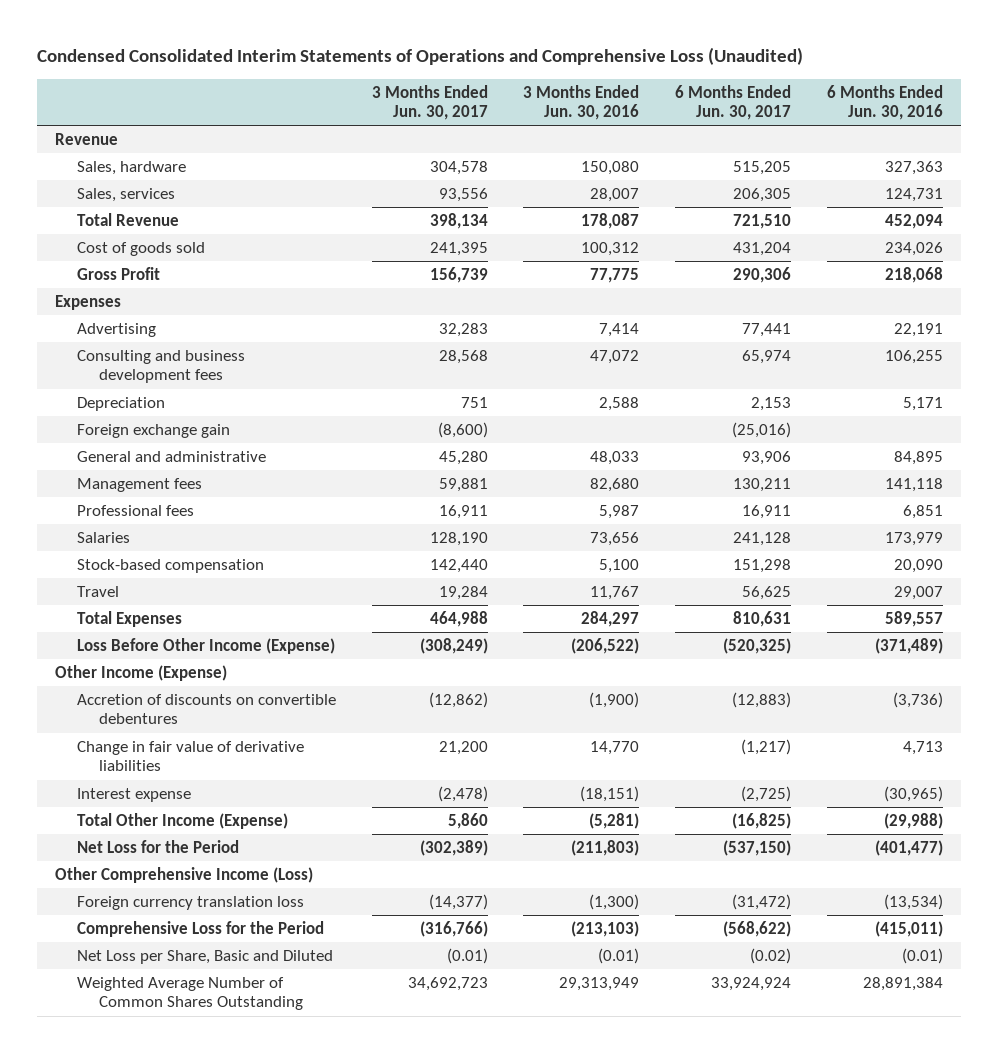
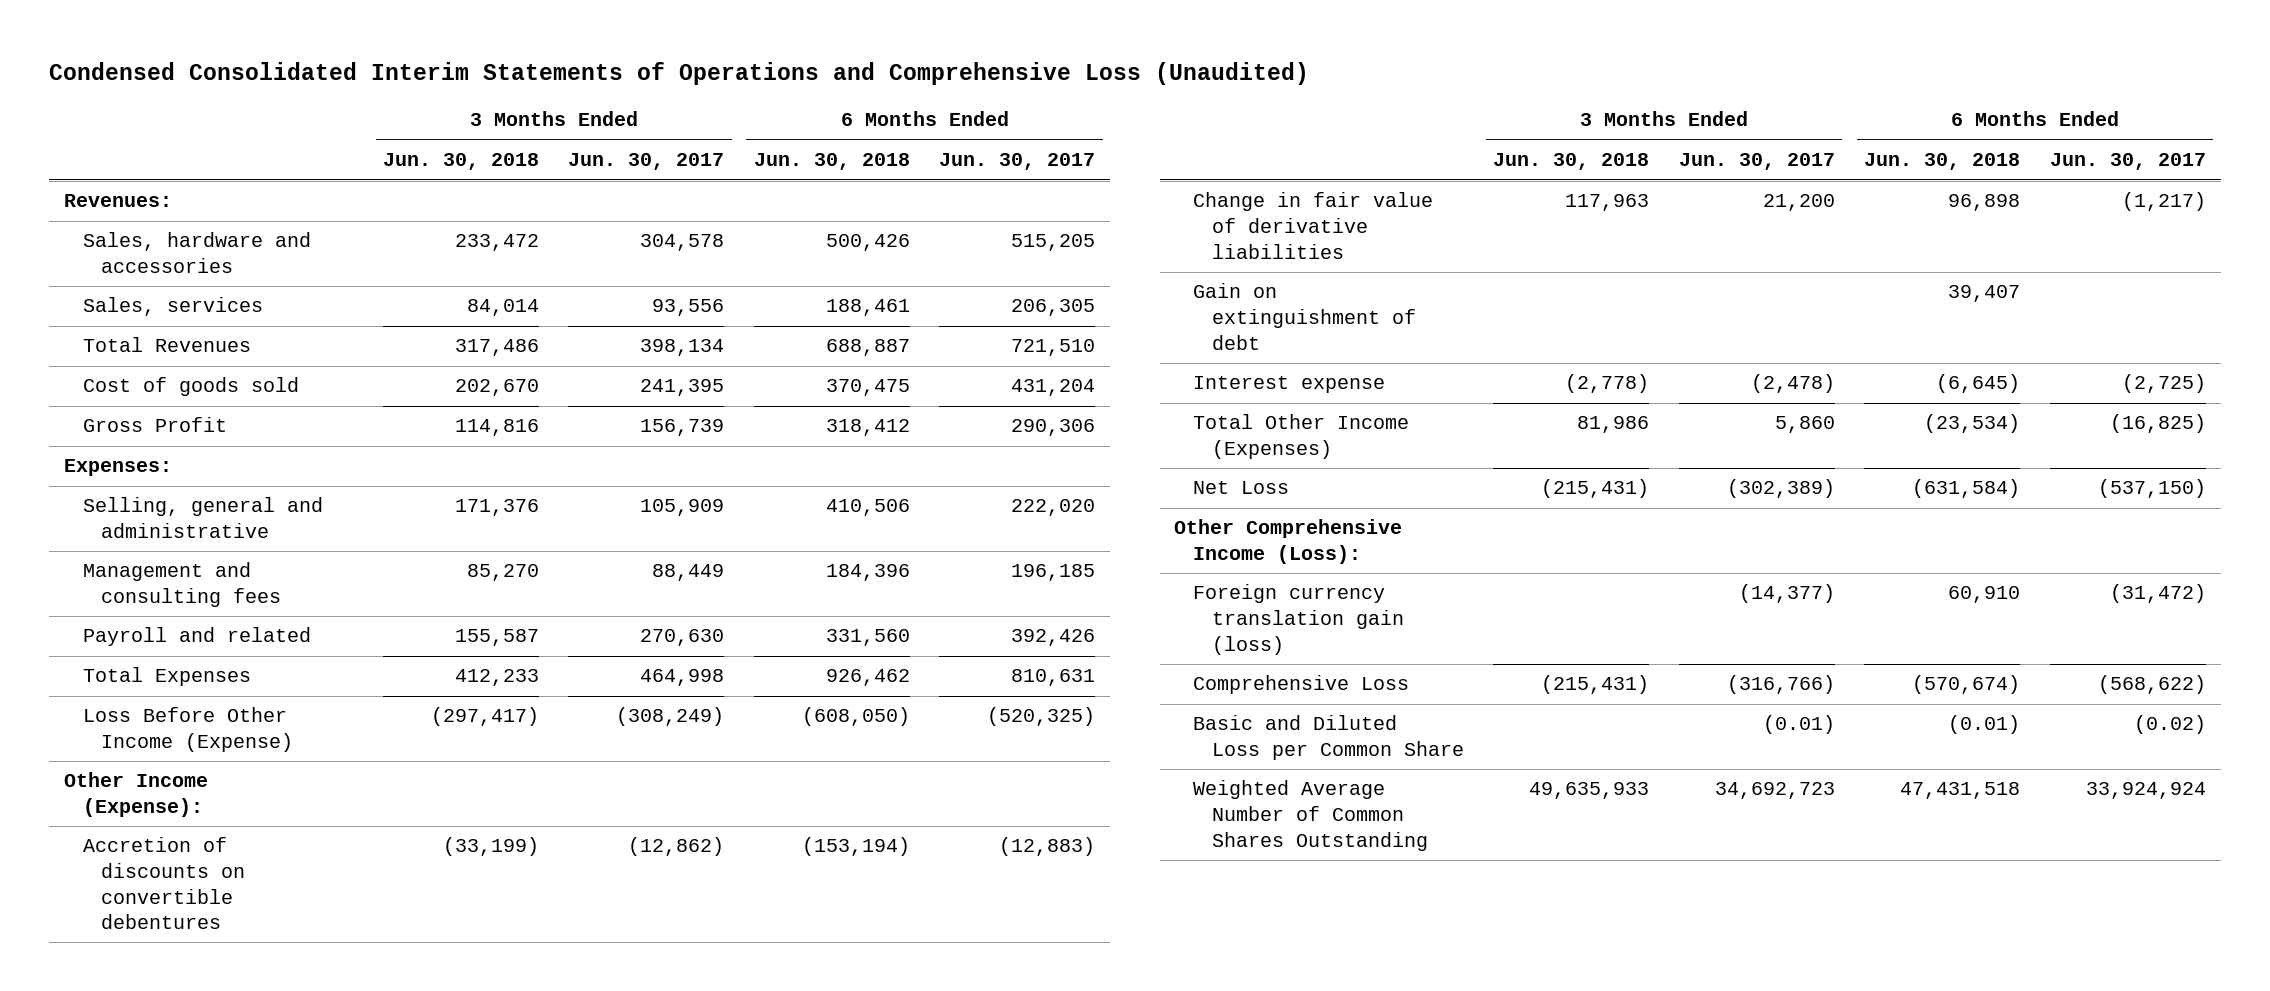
[523,84,640,120] 3 Months Ended Jun. 30, 2016 -> none
[826,84,943,120] 6 Months Ended Jun. 30, 2016 -> none
none -> [382,153,539,171] Jun. 30, 2018
none -> [753,153,910,171] Jun. 30, 2018
[54,133,118,146] Revenue -> [63,194,172,208] Revenues:
[76,161,186,176] Sales, hardware -> [82,232,311,274] Sales, hardware and accessories
[76,213,179,227] Total Revenue -> [82,337,251,353] Total Revenues
[76,323,156,338] Advertising -> none
[76,350,245,384] Consulting and business development fees -> none
[76,397,165,412] Depreciation -> none
[76,424,230,439] Foreign exchange gain -> none
[76,505,194,517] Professional fees -> none
[76,532,130,544] Salaries -> none
[76,559,264,574] Stock-based compensation -> none
[76,586,119,598] Travel -> none
[54,295,121,311] Expenses -> [63,459,172,477] Expenses:
[76,451,266,463] General and administrative -> [82,497,323,539] Selling, general and administrative
[438,451,488,466] 45,280 -> [640,499,725,517] 105,909
[742,451,792,466] 93,906 -> [1011,499,1096,517] 222,020
[76,478,202,493] Management fees -> [82,562,282,608] Management and consulting fees
[438,478,488,493] 59,881 -> [652,564,725,582] 88,449
[733,478,792,493] 130,211 -> [1011,564,1096,582] 196,185
none -> [82,627,311,647] Payroll and related
[429,611,488,628] 464,988 -> [640,669,725,687] 464,998
[54,665,227,682] Other Income (Expense) -> [63,772,208,818] Other Income (Expense):
none -> [1193,283,1417,350] Gain on extinguishment of debt
[76,813,288,830] Total Other Income (Expense) -> [1193,414,1410,460] Total Other Income (Expenses)
[76,840,239,854] Net Loss for the Period -> [1193,481,1290,495] Net Loss
[54,867,313,884] Other Comprehensive Income (Loss) -> [1174,519,1403,565] Other Comprehensive Income (Loss):
[76,896,304,911] Foreign currency translation loss -> [1193,584,1405,655] Foreign currency translation gain (loss)
[76,921,324,938] Comprehensive Loss for the Period -> [1193,675,1410,695] Comprehensive Loss
[76,950,333,965] Net Loss per Share, Basic and Diluted -> [1193,715,1465,761] Basic and Diluted Loss per Common Share

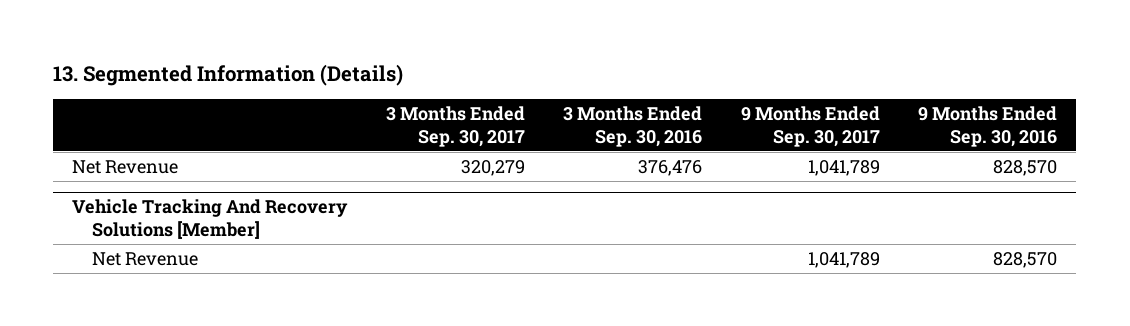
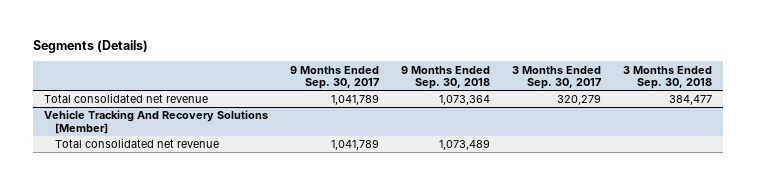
[53,64,404,87] 13. Segmented Information (Details) -> [33,40,149,54] Segments (Details)
[563,105,703,147] 3 Months Ended Sep. 30, 2016 -> none
[918,105,1058,147] 9 Months Ended Sep. 30, 2016 -> none
none -> [401,65,491,90] 9 Months Ended Sep. 30, 2018
none -> [623,65,713,90] 3 Months Ended Sep. 30, 2018
[72,159,179,174] Net Revenue -> [44,93,209,104] Total consolidated net revenue
[91,251,198,266] Net Revenue -> [55,138,220,149] Total consolidated net revenue

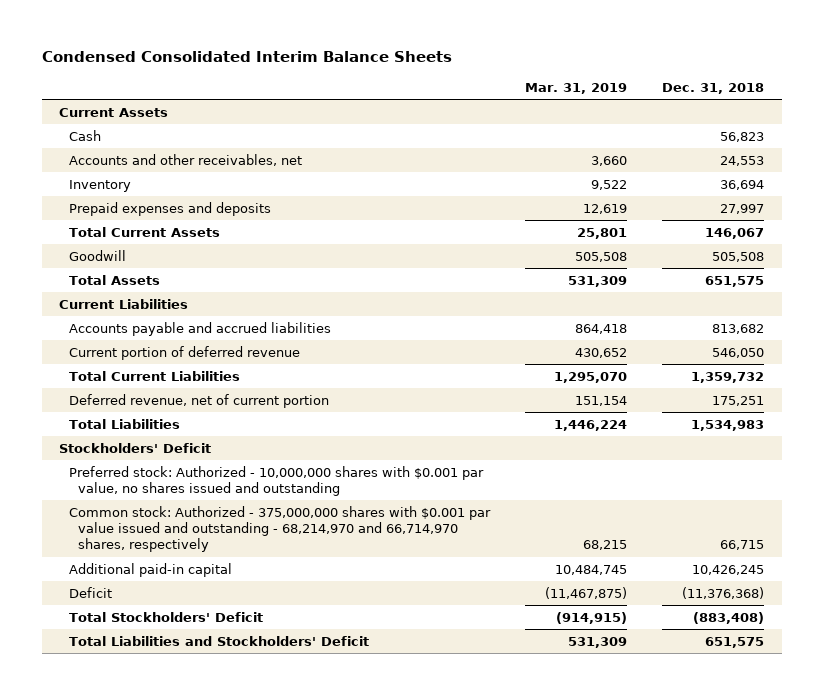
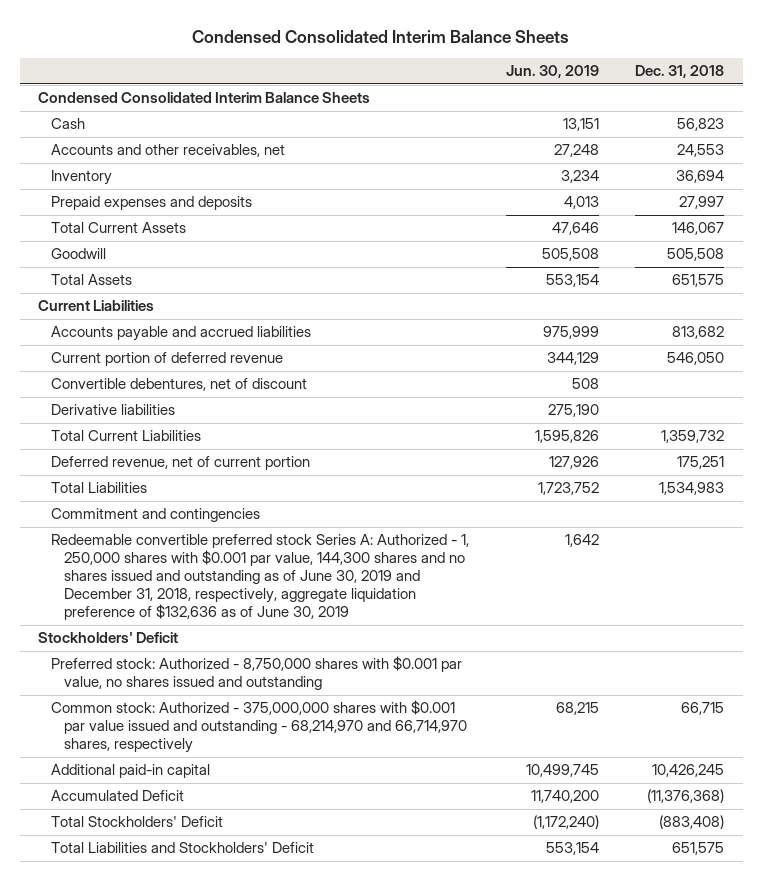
[524,83,627,95] Mar. 31, 2019 -> none
none -> [505,65,599,79] Jun. 30, 2019
[59,107,169,117] Current Assets -> none
none -> [38,92,371,104] Condensed Consolidated Interim Balance Sheets
none -> [51,378,308,392] Convertible debentures, net of discount
none -> [51,404,176,416] Derivative liabilities
none -> [51,508,261,523] Commitment and contingencies
none -> [51,534,470,621] Redeemable convertible preferred stock Series A: Authorized - 1, 250,000 shares with $0.001 par value, 144,300 shares and no shares issued and outstanding as of June 30, 2019 and December 31, 2018, respectively, aggregate liquidation preference of $132,636 as of June 30, 2019
[68,465,484,497] Preferred stock: Authorized - 10,000,000 shares with $0.001 par value, no shares issued and outstanding -> [51,656,463,691] Preferred stock: Authorized - 8,750,000 shares with $0.001 par value, no shares issued and outstanding
[68,586,112,598] Deficit -> [51,790,185,802] Accumulated Deficit

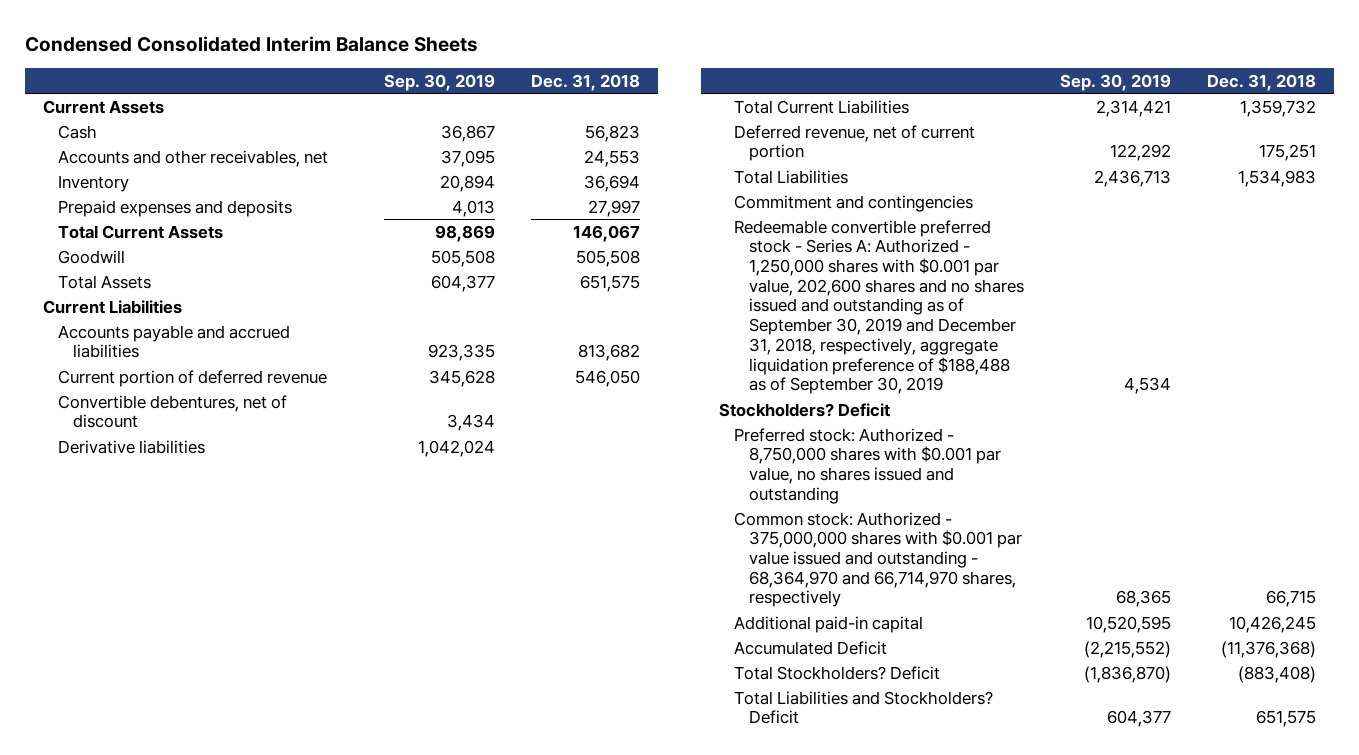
[505,65,599,79] Jun. 30, 2019 -> none
none -> [384,73,496,91] Sep. 30, 2019
[38,92,371,104] Condensed Consolidated Interim Balance Sheets -> none
none -> [42,99,164,114] Current Assets
[51,534,470,621] Redeemable convertible preferred stock Series A: Authorized - 1, 250,000 shares with $0.001 par value, 144,300 shares and no shares issued and outstanding as of June 30, 2019 and December 31, 2018, respectively, aggregate liquidation preference of $132,636 as of June 30, 2019 -> [734,219,1025,395] Redeemable convertible preferred stock - Series A: Authorized - 1,250,000 shares with $0.001 par value, 202,600 shares and no shares issued and outstanding as of September 30, 2019 and December 31, 2018, respectively, aggregate liquidation preference of $188,488 as of September 30, 2019
[38,632,179,644] Stockholders' Deficit -> [718,402,890,417] Stockholders? Deficit
[51,700,467,754] Common stock: Authorized - 375,000,000 shares with $0.001 par value issued and outstanding - 68,214,970 and 66,714,970 shares, respectively -> [734,511,1023,608] Common stock: Authorized - 375,000,000 shares with $0.001 par value issued and outstanding - 68,364,970 and 66,714,970 shares, respectively
[51,816,224,828] Total Stockholders' Deficit -> [734,665,941,680] Total Stockholders? Deficit
[51,842,315,854] Total Liabilities and Stockholders' Deficit -> [734,690,994,725] Total Liabilities and Stockholders? Deficit

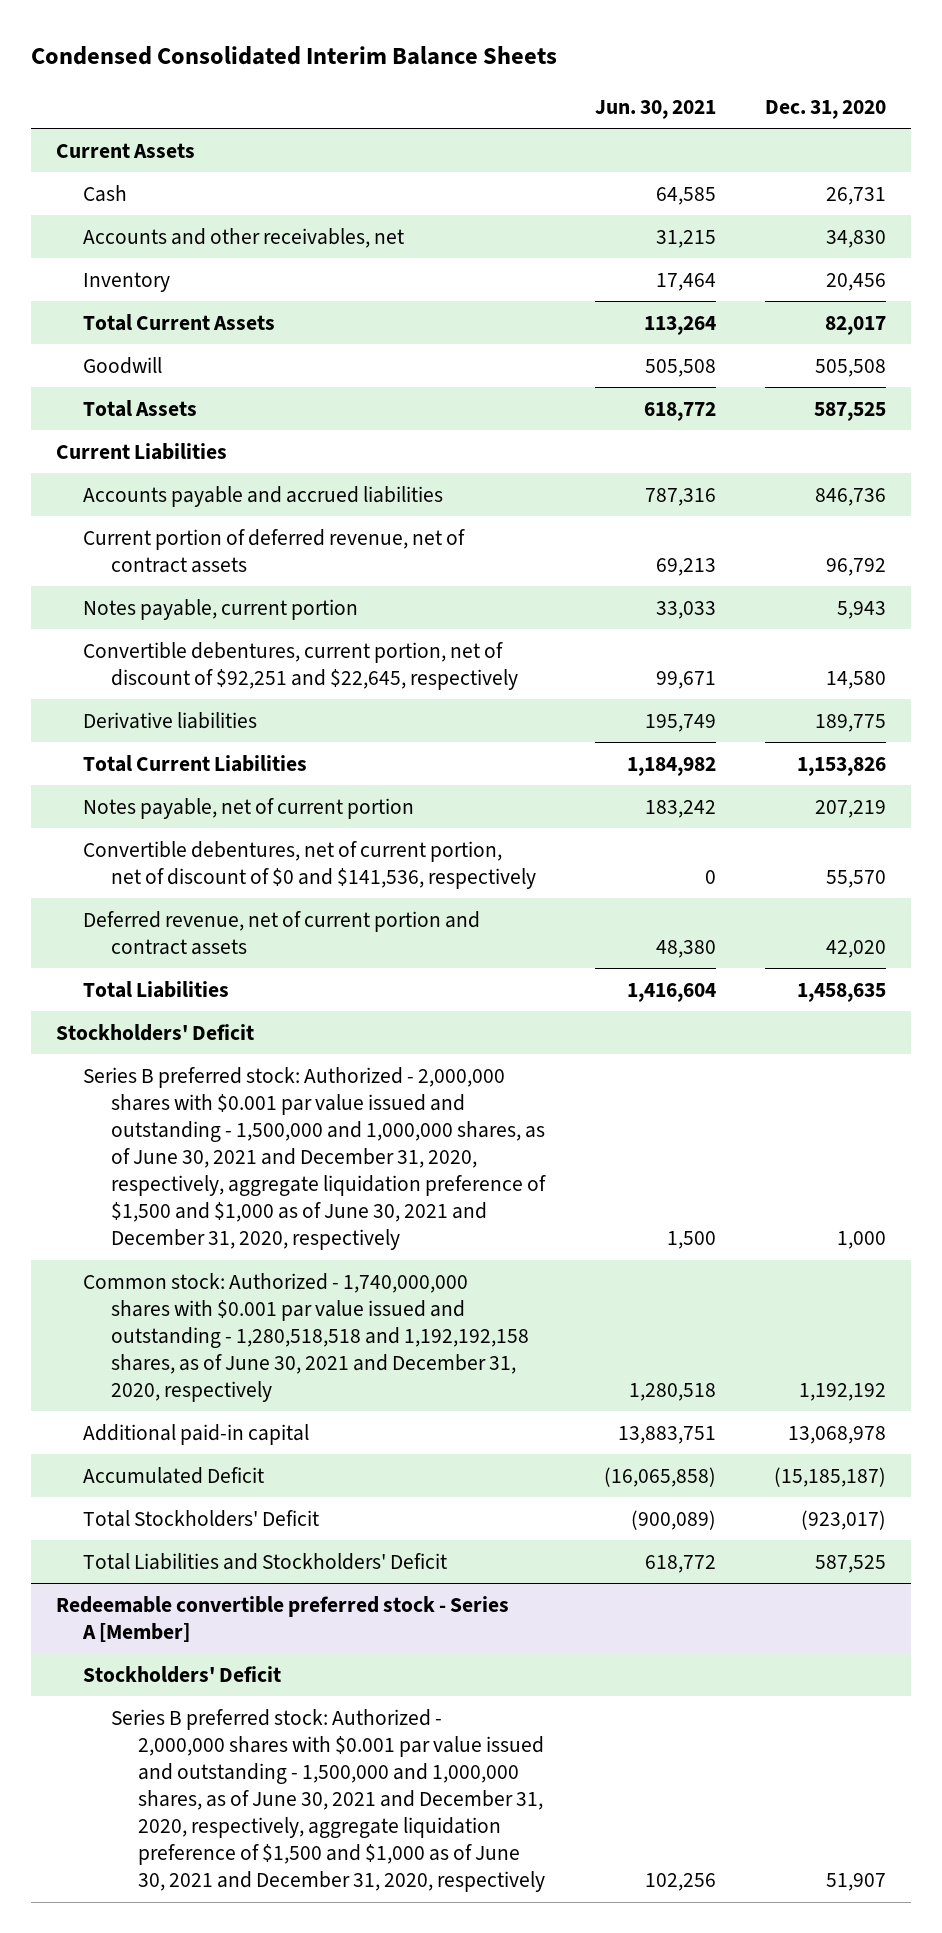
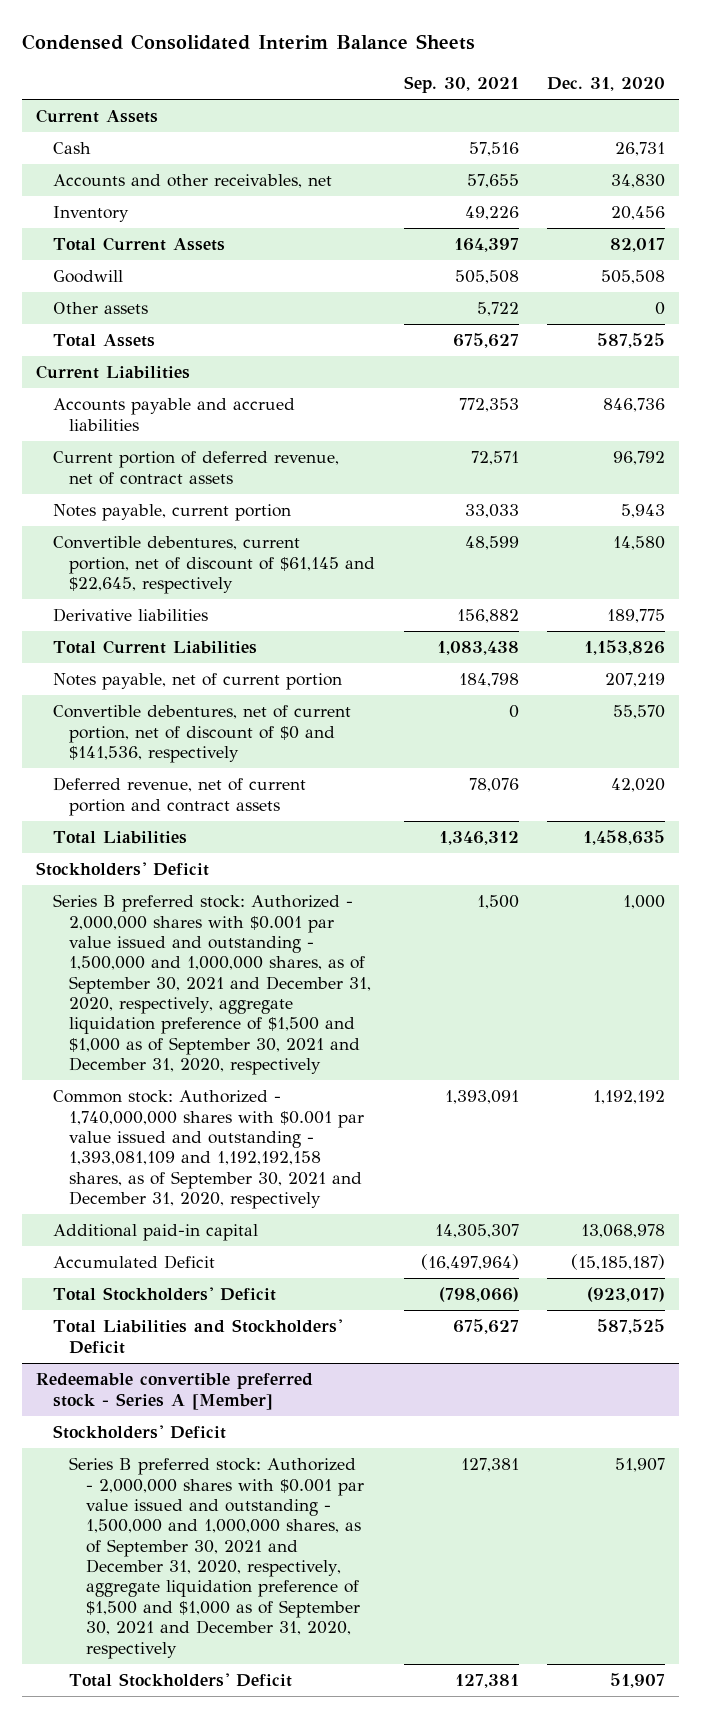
[594,99,716,119] Jun. 30, 2021 -> none
none -> [403,75,519,93] Sep. 30, 2021
none -> [52,302,148,315] Other assets
[83,641,518,690] Convertible debentures, current portion, net of discount of $92,251 and $22,645, respectively -> [52,536,376,594] Convertible debentures, current portion, net of discount of $61,145 and $22,645, respectively
[83,1066,546,1250] Series B preferred stock: Authorized - 2,000,000 shares with $0.001 par value issued and outstanding - 1,500,000 and 1,000,000 shares, as of June 30, 2021 and December 31, 2020, respectively, aggregate liquidation preference of $1,500 and $1,000 as of June 30, 2021 and December 31, 2020, respectively -> [52,894,372,1076] Series B preferred stock: Authorized - 2,000,000 shares with $0.001 par value issued and outstanding - 1,500,000 and 1,000,000 shares, as of September 30, 2021 and December 31, 2020, respectively, aggregate liquidation preference of $1,500 and $1,000 as of September 30, 2021 and December 31, 2020, respectively
[83,1272,529,1402] Common stock: Authorized - 1,740,000,000 shares with $0.001 par value issued and outstanding - 1,280,518,518 and 1,192,192,158 shares, as of June 30, 2021 and December 31, 2020, respectively -> [52,1090,365,1210] Common stock: Authorized - 1,740,000,000 shares with $0.001 par value issued and outstanding - 1,393,081,109 and 1,192,192,158 shares, as of September 30, 2021 and December 31, 2020, respectively
[110,1708,546,1892] Series B preferred stock: Authorized - 2,000,000 shares with $0.001 par value issued and outstanding - 1,500,000 and 1,000,000 shares, as of June 30, 2021 and December 31, 2020, respectively, aggregate liquidation preference of $1,500 and $1,000 as of June 30, 2021 and December 31, 2020, respectively -> [69,1457,364,1659] Series B preferred stock: Authorized - 2,000,000 shares with $0.001 par value issued and outstanding - 1,500,000 and 1,000,000 shares, as of September 30, 2021 and December 31, 2020, respectively, aggregate liquidation preference of $1,500 and $1,000 as of September 30, 2021 and December 31, 2020, respectively
none -> [69,1673,293,1688] Total Stockholders' Deficit

